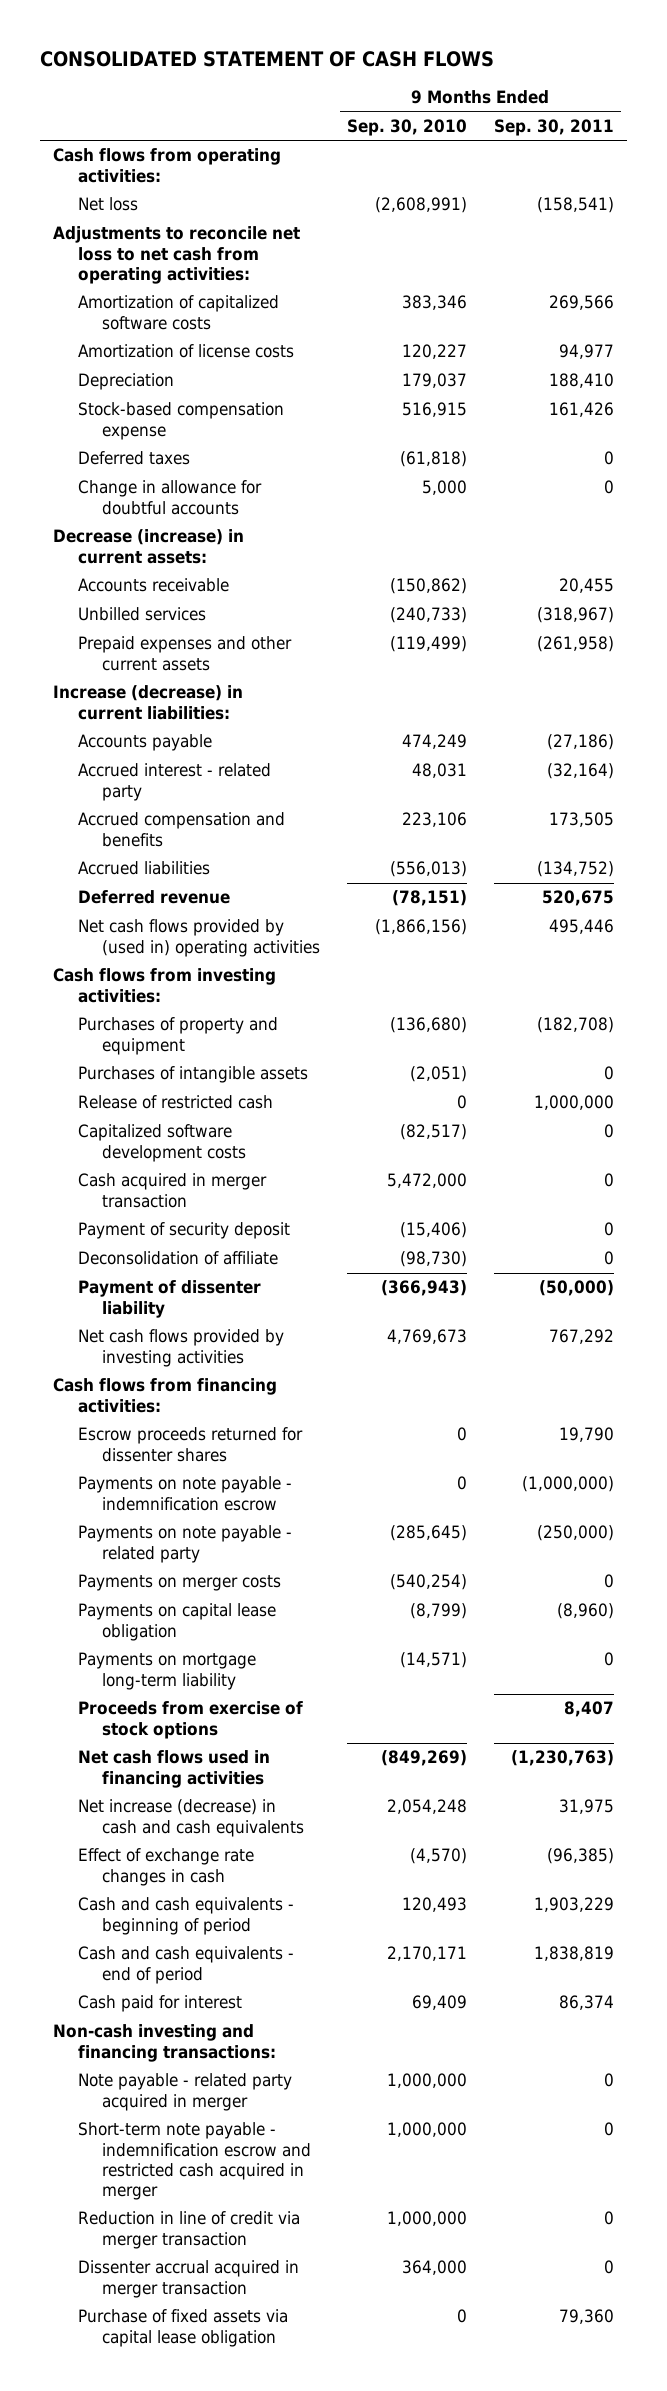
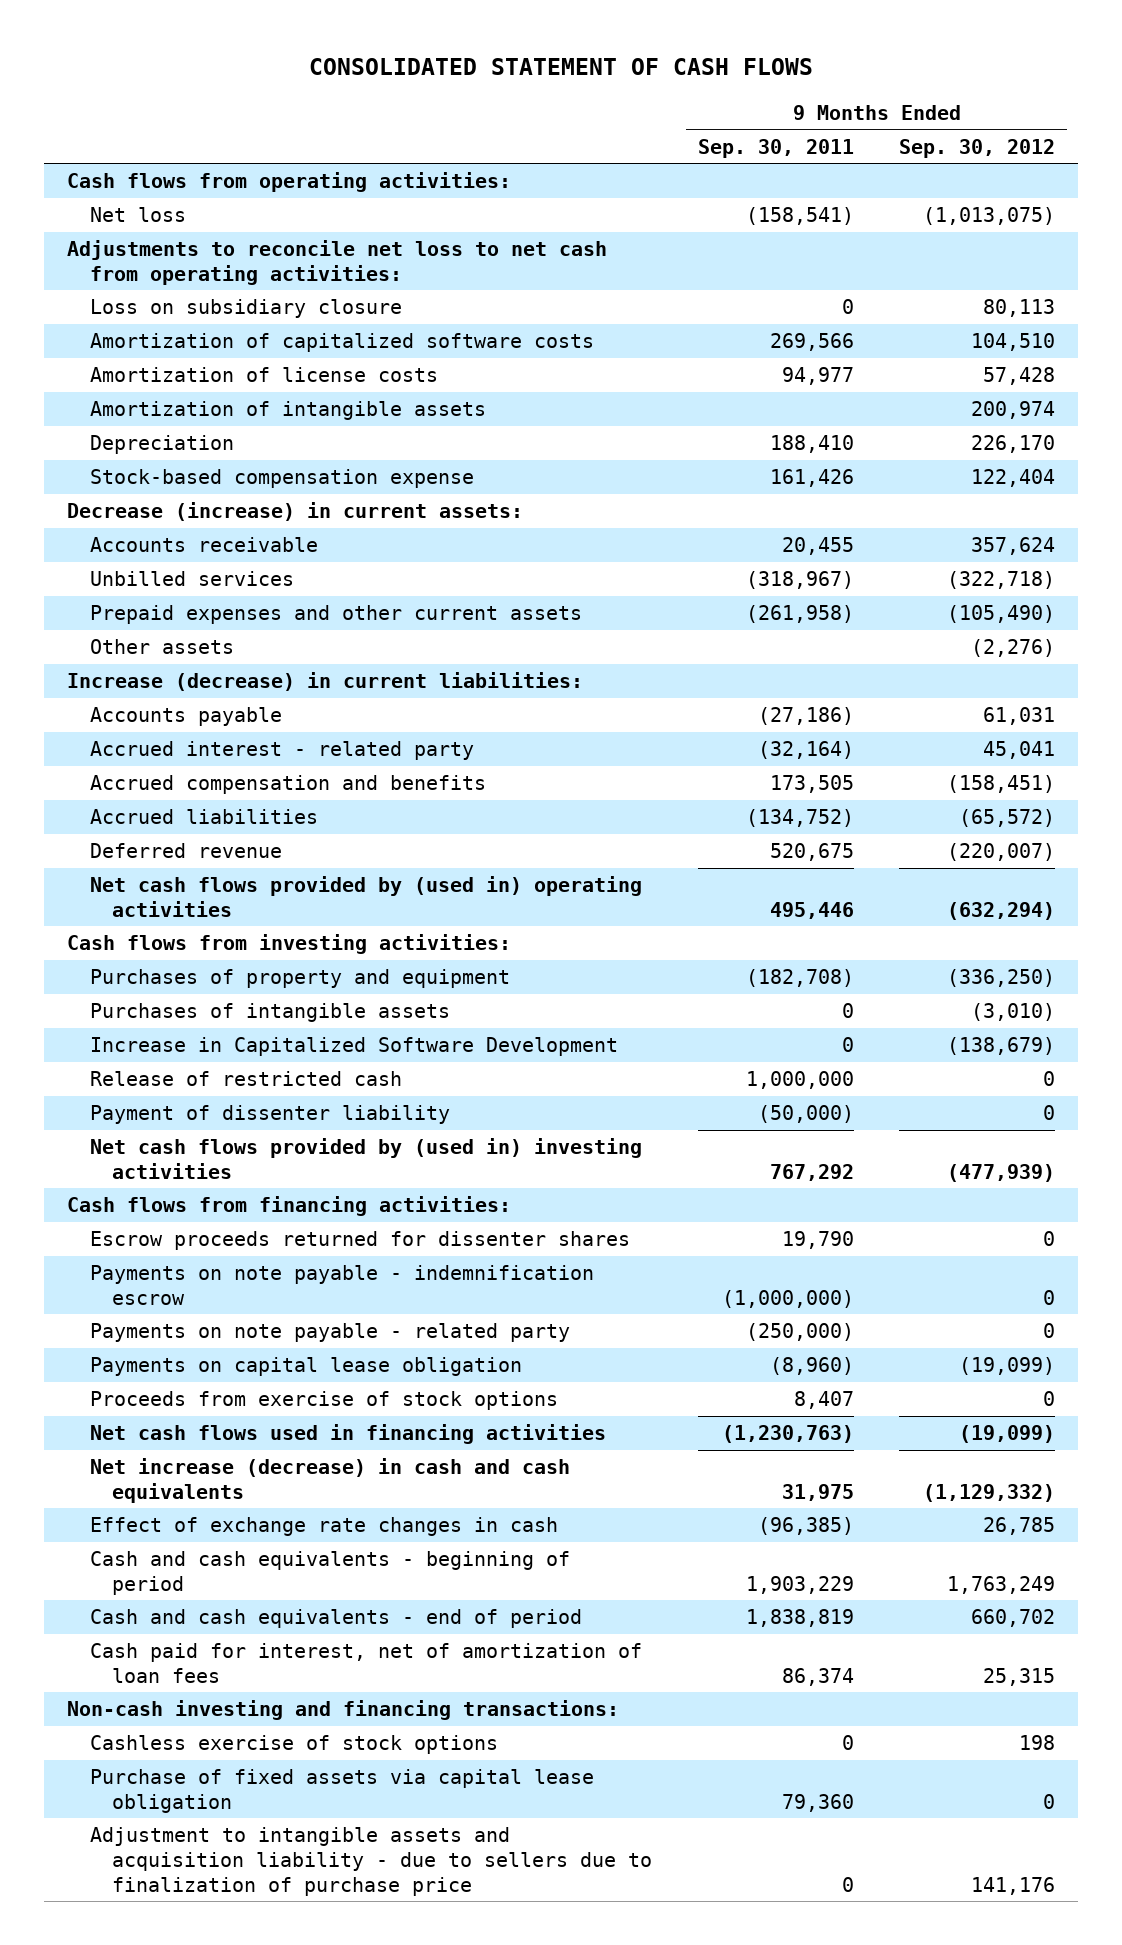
[347,119,468,137] Sep. 30, 2010 -> none
none -> [899,138,1056,158] Sep. 30, 2012
none -> [89,299,402,319] Loss on subsidiary closure
none -> [89,401,486,421] Amortization of intangible assets
[77,451,190,466] Deferred taxes -> none
[77,480,262,515] Change in allowance for doubtful accounts -> none
none -> [89,639,234,655] Other assets
none -> [89,1037,618,1057] Increase in Capitalized Software Development
[77,1124,247,1162] Capitalized software development costs -> none
[77,1173,267,1208] Cash acquired in merger transaction -> none
[77,1222,290,1240] Payment of security deposit -> none
[77,1251,278,1266] Deconsolidation of affiliate -> none
[77,1329,284,1367] Net cash flows provided by investing activities -> [89,1138,642,1179] Net cash flows provided by (used in) investing activities
[77,1574,281,1592] Payments on merger costs -> none
[77,1652,256,1690] Payments on mortgage long-term liability -> none
[77,1995,242,2013] Cash paid for interest -> [89,1643,642,1683] Cash paid for interest, net of amortization of loan fees
[77,2073,292,2111] Note payable - related party acquired in merger -> none
[77,2122,312,2200] Short-term note payable - indemnification escrow and restricted cash acquired in merger -> none
[77,2211,300,2249] Reduction in line of credit via merger transaction -> none
[77,2260,299,2298] Dissenter accrual acquired in merger transaction -> none
none -> [89,1735,498,1755] Cashless exercise of stock options
none -> [89,1827,653,1896] Adjustment to intangible assets and acquisition liability - due to sellers due to finalization of purchase price

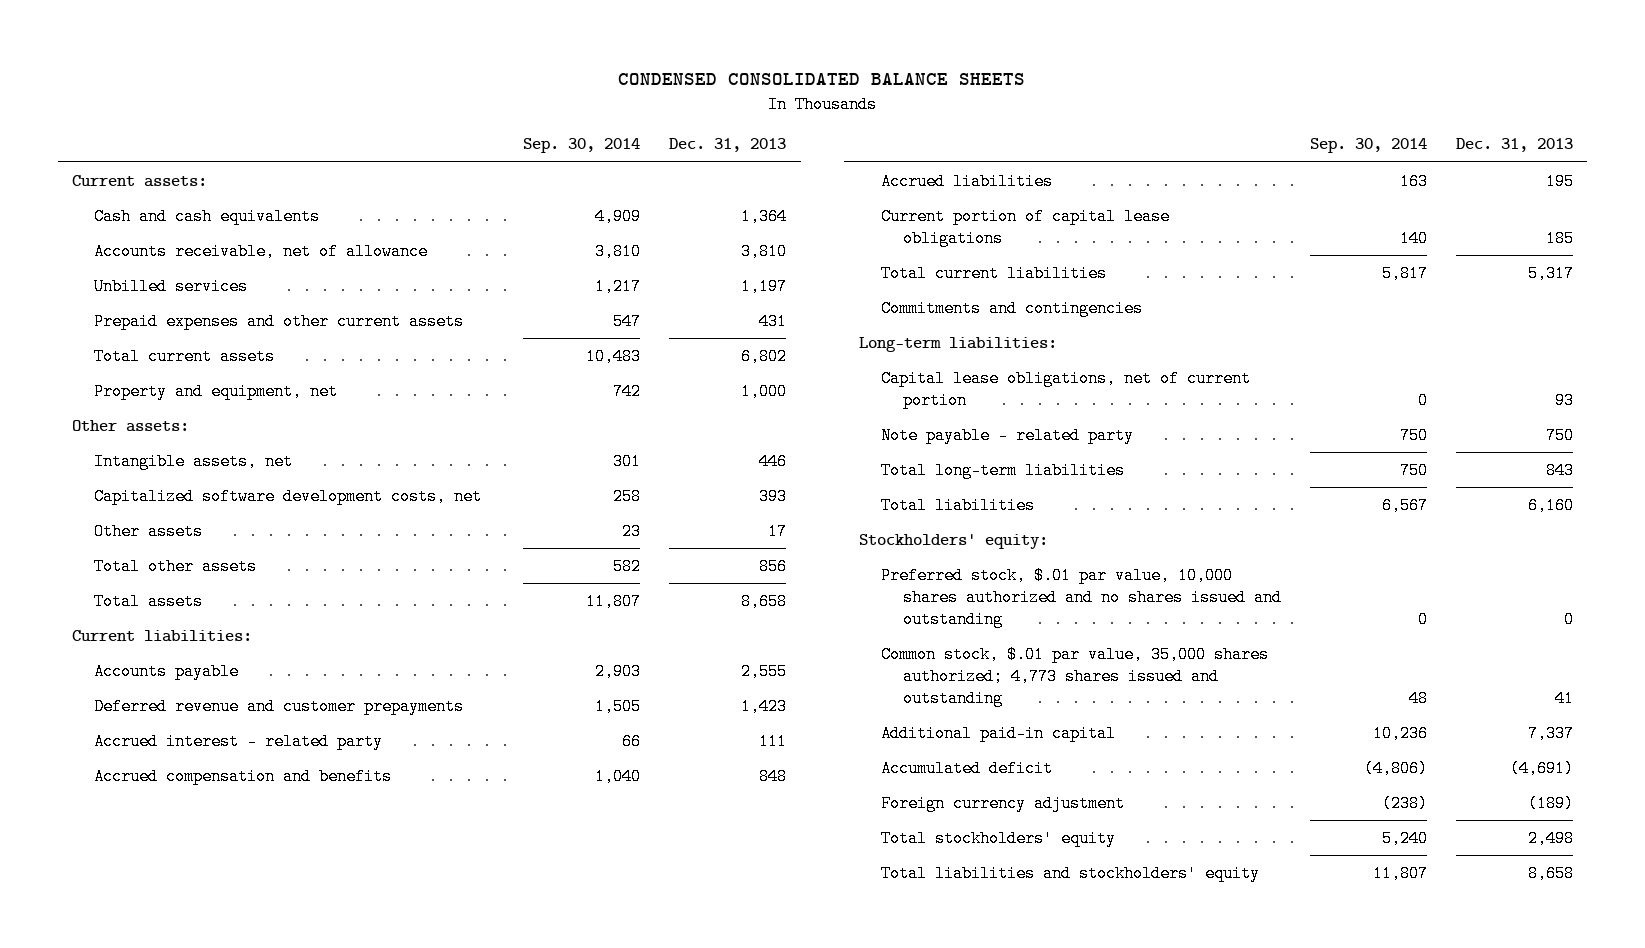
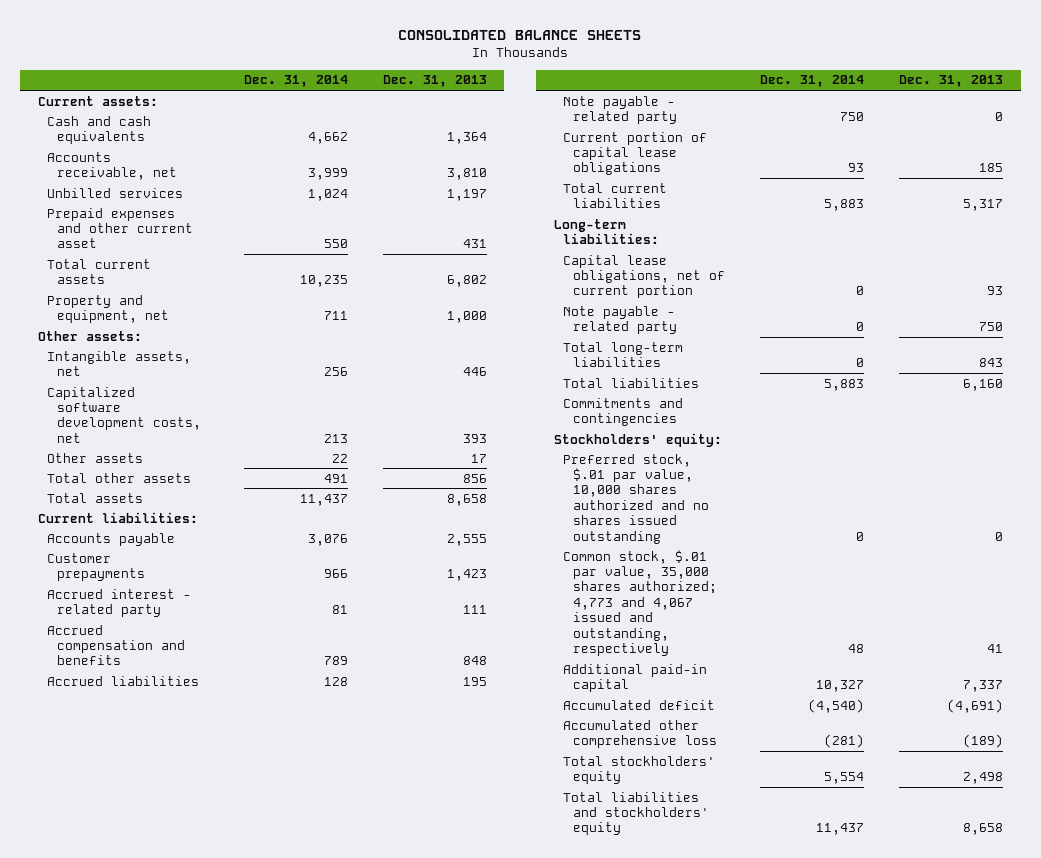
[618,72,1026,85] CONDENSED CONSOLIDATED BALANCE SHEETS -> [398,29,642,40] CONSOLIDATED BALANCE SHEETS
[523,138,641,154] Sep. 30, 2014 -> none
none -> [243,75,348,88] Dec. 31, 2014
[94,243,429,261] Accounts receivable, net of allowance -> [47,151,177,180] Accounts receivable, net
[94,313,465,331] Prepaid expenses and other current assets -> [47,207,193,249] Prepaid expenses and other current asset
[94,698,465,716] Deferred revenue and customer prepayments -> [47,552,145,581] Customer prepayments
none -> [563,95,677,124] Note payable - related party
[881,300,1144,318] Commitments and contingencies -> [563,397,684,426] Commitments and contingencies
[881,567,1283,628] Preferred stock, $.01 par value, 10,000 shares authorized and no shares issued and outstanding -> [563,453,709,544] Preferred stock, $.01 par value, 10,000 shares authorized and no shares issued outstanding
[881,646,1270,707] Common stock, $.01 par value, 35,000 shares authorized; 4,773 shares issued and outstanding -> [563,549,717,656] Common stock, $.01 par value, 35,000 shares authorized; 4,773 and 4,067 issued and outstanding, respectively
[881,795,1126,813] Foreign currency adjustment -> [563,719,717,748] Accumulated other comprehensive loss

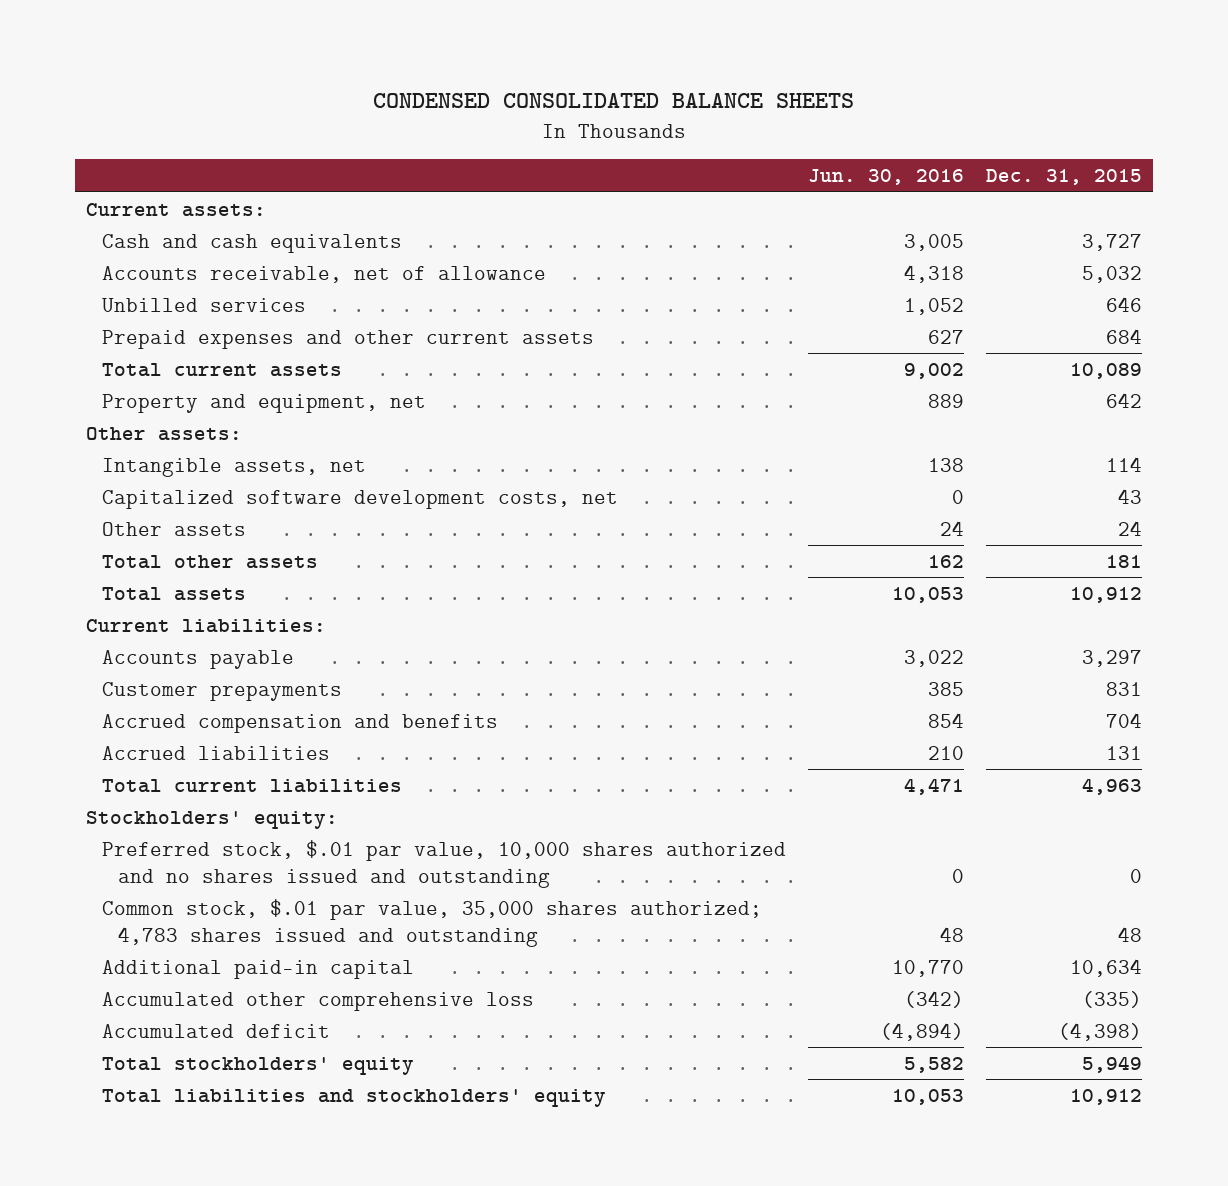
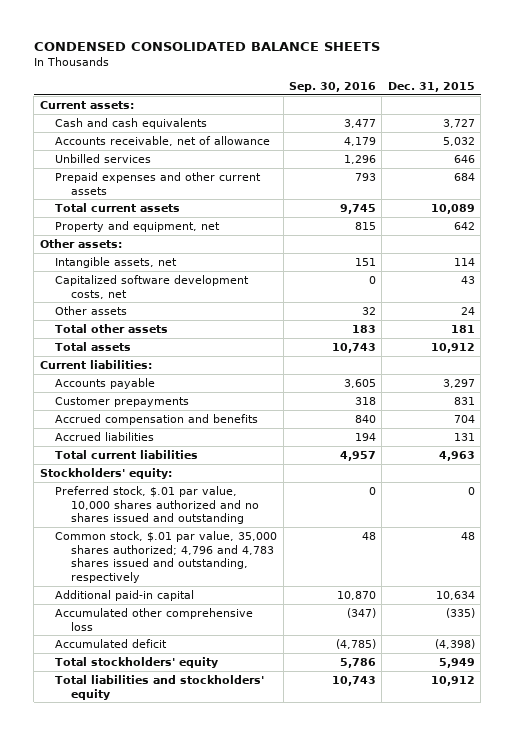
[807,168,964,185] Jun. 30, 2016 -> none
none -> [289,81,377,92] Sep. 30, 2016
[102,898,763,947] Common stock, $.01 par value, 35,000 shares authorized; 4,783 shares issued and outstanding -> [55,530,278,583] Common stock, $.01 par value, 35,000 shares authorized; 4,796 and 4,783 shares issued and outstanding, respectively

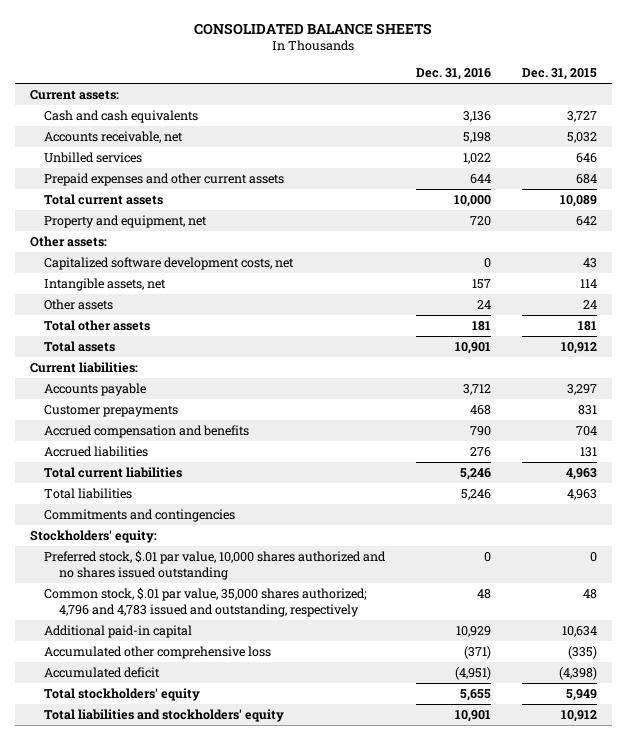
[33,42,380,52] CONDENSED CONSOLIDATED BALANCE SHEETS -> [194,22,433,35] CONSOLIDATED BALANCE SHEETS
[289,81,377,92] Sep. 30, 2016 -> none
none -> [415,68,491,81] Dec. 31, 2016
[55,135,271,146] Accounts receivable, net of allowance -> [44,130,184,143] Accounts receivable, net
[55,256,178,268] Intangible assets, net -> [44,277,167,291] Intangible assets, net
none -> [44,487,133,499] Total liabilities
none -> [44,508,236,522] Commitments and contingencies
[55,485,259,525] Preferred stock, $.01 par value, 10,000 shares authorized and no shares issued and outstanding -> [44,549,387,580] Preferred stock, $.01 par value, 10,000 shares authorized and no shares issued outstanding
[55,530,278,583] Common stock, $.01 par value, 35,000 shares authorized; 4,796 and 4,783 shares issued and outstanding, respectively -> [44,586,368,617] Common stock, $.01 par value, 35,000 shares authorized; 4,796 and 4,783 issued and outstanding, respectively

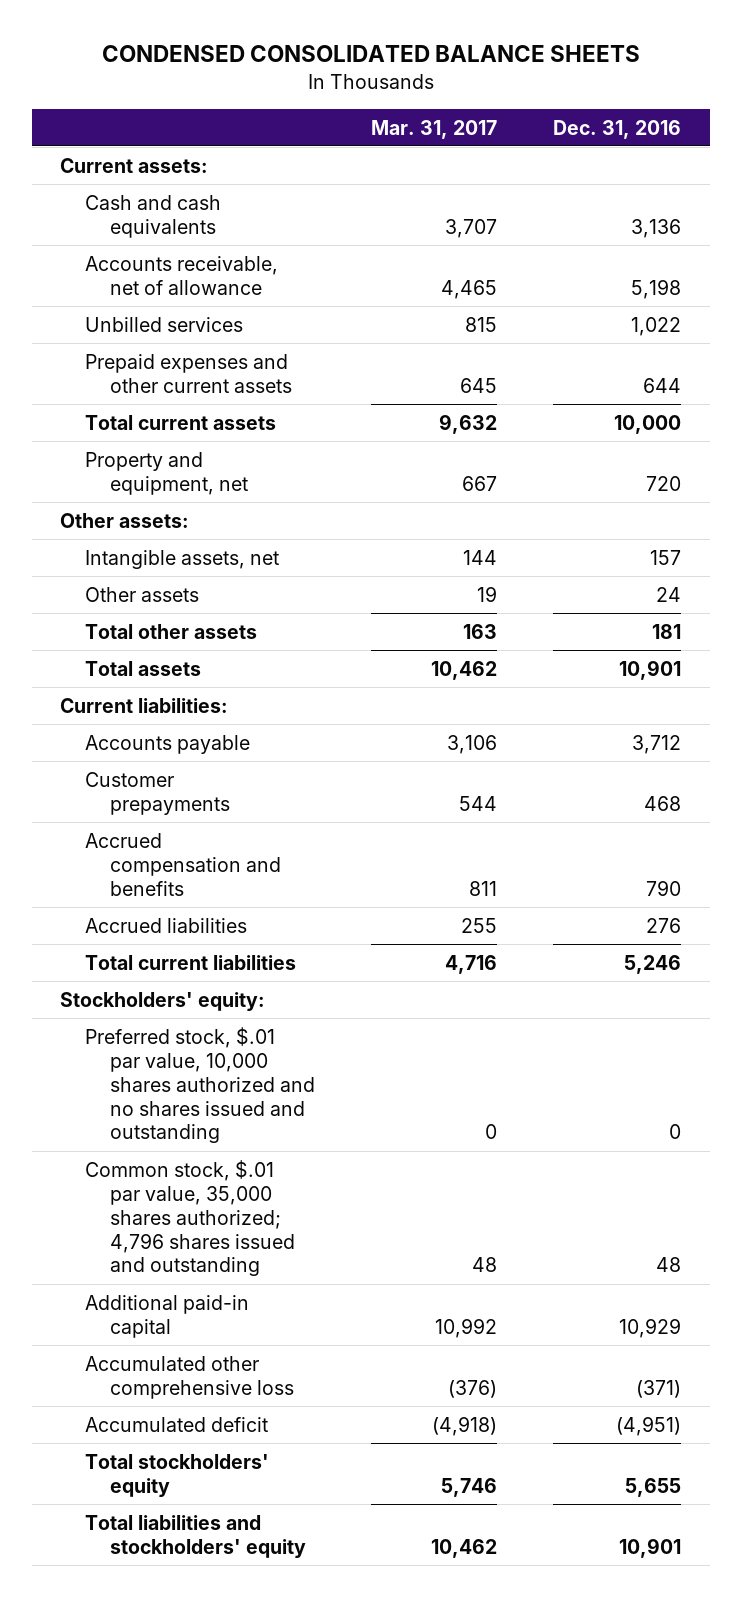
[194,22,433,35] CONSOLIDATED BALANCE SHEETS -> [101,45,640,63] CONDENSED CONSOLIDATED BALANCE SHEETS
[521,68,597,81] Dec. 31, 2015 -> none
none -> [371,119,498,139] Mar. 31, 2017
[44,130,184,143] Accounts receivable, net -> [84,255,278,295] Accounts receivable, net of allowance
[44,256,295,270] Capitalized software development costs, net -> none
[44,487,133,499] Total liabilities -> none
[44,508,236,522] Commitments and contingencies -> none
[44,549,387,580] Preferred stock, $.01 par value, 10,000 shares authorized and no shares issued outstanding -> [84,1026,315,1144] Preferred stock, $.01 par value, 10,000 shares authorized and no shares issued and outstanding
[44,586,368,617] Common stock, $.01 par value, 35,000 shares authorized; 4,796 and 4,783 issued and outstanding, respectively -> [84,1159,295,1277] Common stock, $.01 par value, 35,000 shares authorized; 4,796 shares issued and outstanding

